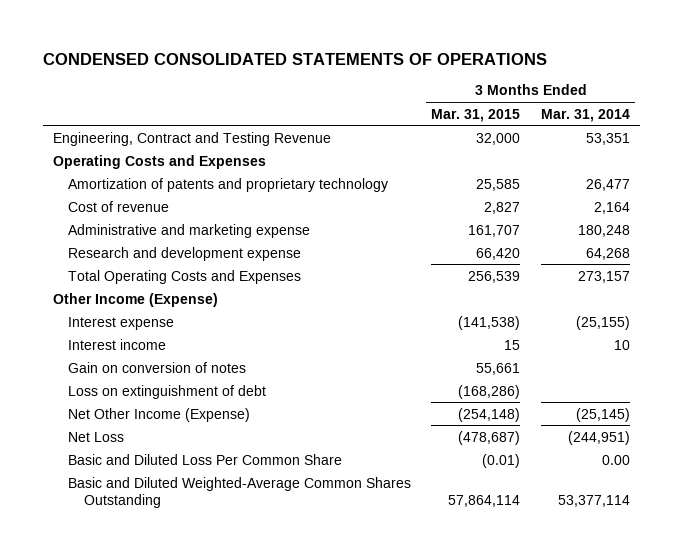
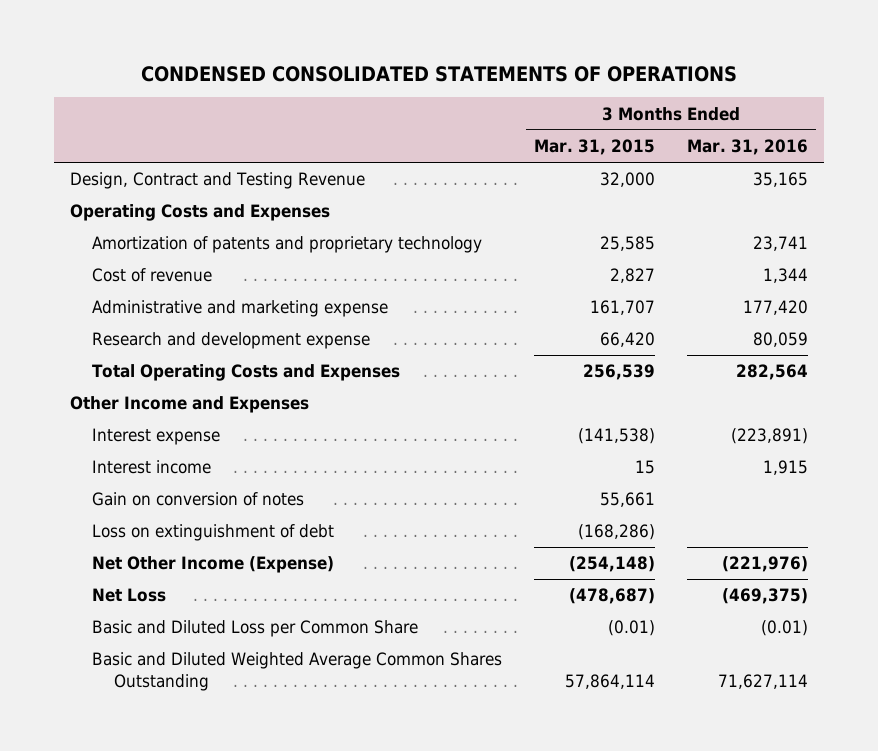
[540,108,630,122] Mar. 31, 2014 -> none
none -> [686,139,808,156] Mar. 31, 2016
[52,131,331,146] Engineering, Contract and Testing Revenue -> [70,172,366,190] Design, Contract and Testing Revenue
[52,292,218,307] Other Income (Expense) -> [70,396,310,414] Other Income and Expenses
[68,453,343,465] Basic and Diluted Loss Per Common Share -> [92,620,419,638] Basic and Diluted Loss per Common Share
[68,476,412,508] Basic and Diluted Weighted-Average Common Shares Outstanding -> [92,652,503,691] Basic and Diluted Weighted Average Common Shares Outstanding

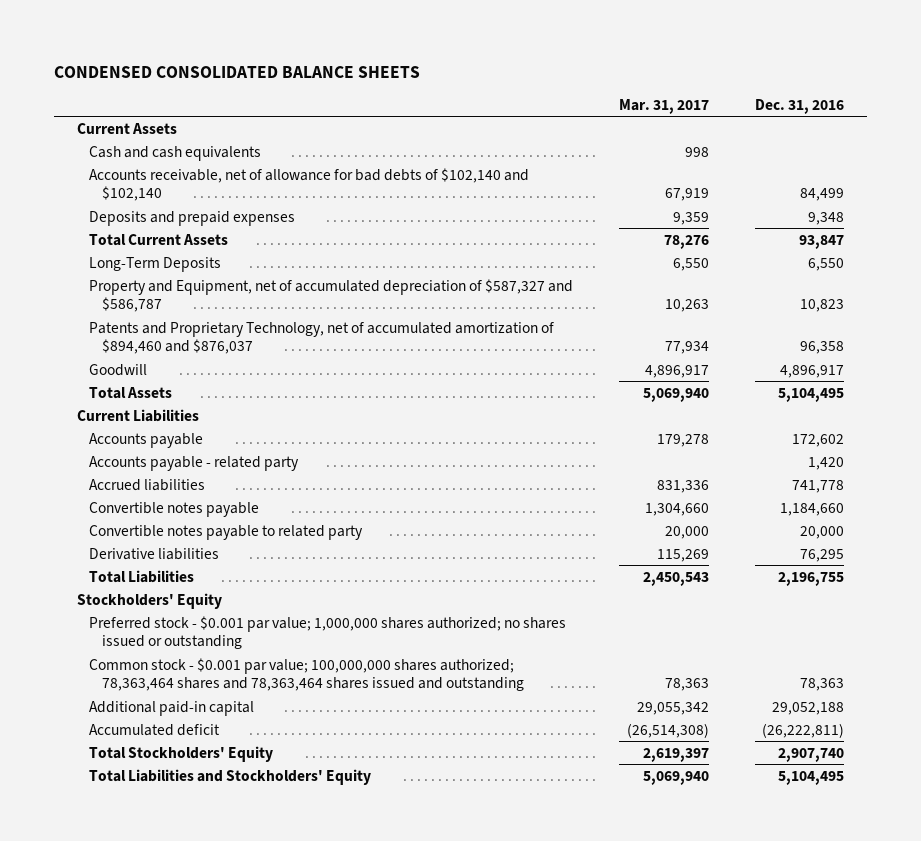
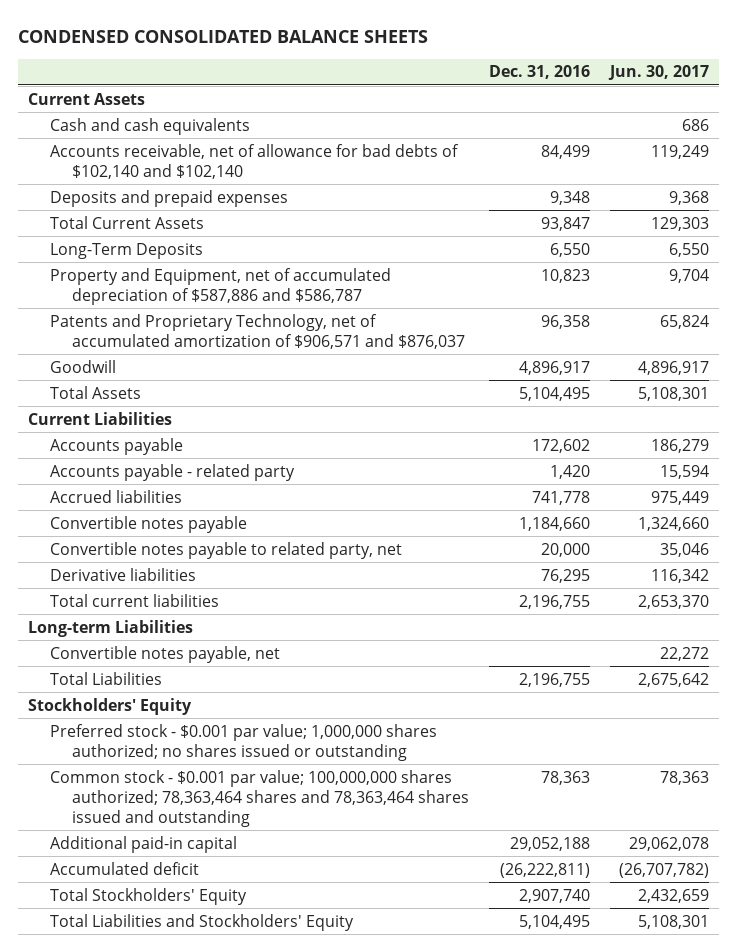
[619,98,710,114] Mar. 31, 2017 -> none
none -> [608,65,710,81] Jun. 30, 2017
[89,278,574,313] Property and Equipment, net of accumulated depreciation of $587,327 and $586,787 -> [50,267,392,305] Property and Equipment, net of accumulated depreciation of $587,886 and $586,787
[89,321,555,355] Patents and Proprietary Technology, net of accumulated amortization of $894,460 and $876,037 -> [50,313,465,349] Patents and Proprietary Technology, net of accumulated amortization of $906,571 and $876,037
[89,524,364,540] Convertible notes payable to related party -> [50,541,403,559] Convertible notes payable to related party, net
none -> [50,593,220,607] Total current liabilities
none -> [28,619,194,637] Long-term Liabilities
none -> [50,645,281,663] Convertible notes payable, net

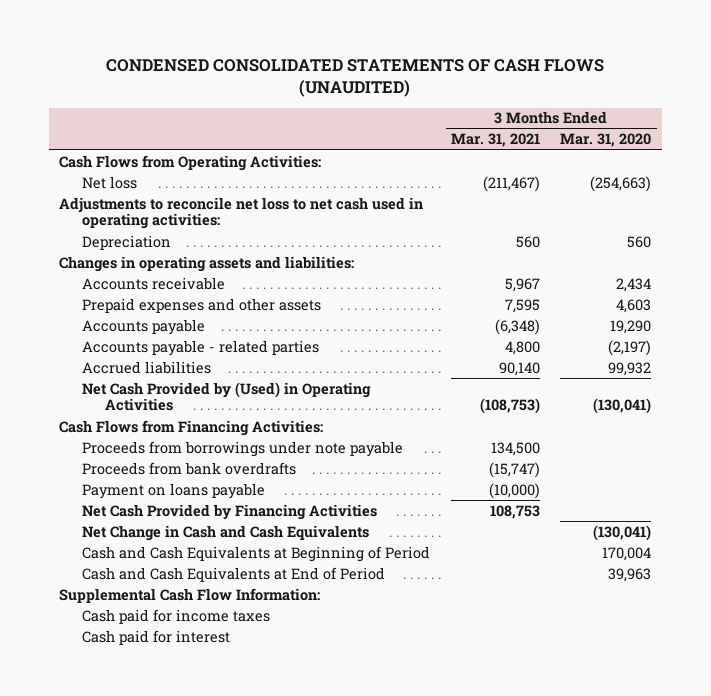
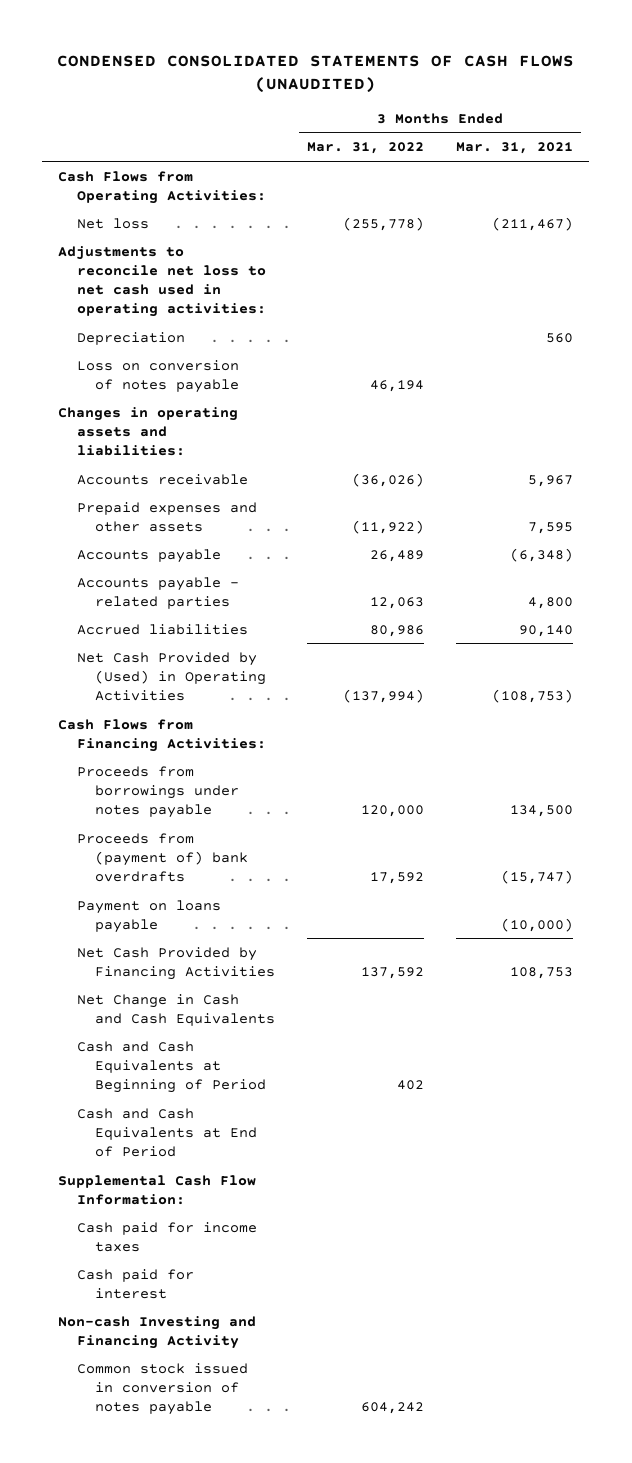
[560,133,652,148] Mar. 31, 2020 -> none
none -> [307,142,425,155] Mar. 31, 2022
none -> [76,359,240,393] Loss on conversion of notes payable
[82,440,404,457] Proceeds from borrowings under note payable -> [76,765,240,818] Proceeds from borrowings under notes payable
[82,461,297,475] Proceeds from bank overdrafts -> [76,832,249,882] Proceeds from (payment of) bank overdrafts
none -> [58,1315,257,1349] Non-cash Investing and Financing Activity
none -> [76,1362,248,1415] Common stock issued in conversion of notes payable

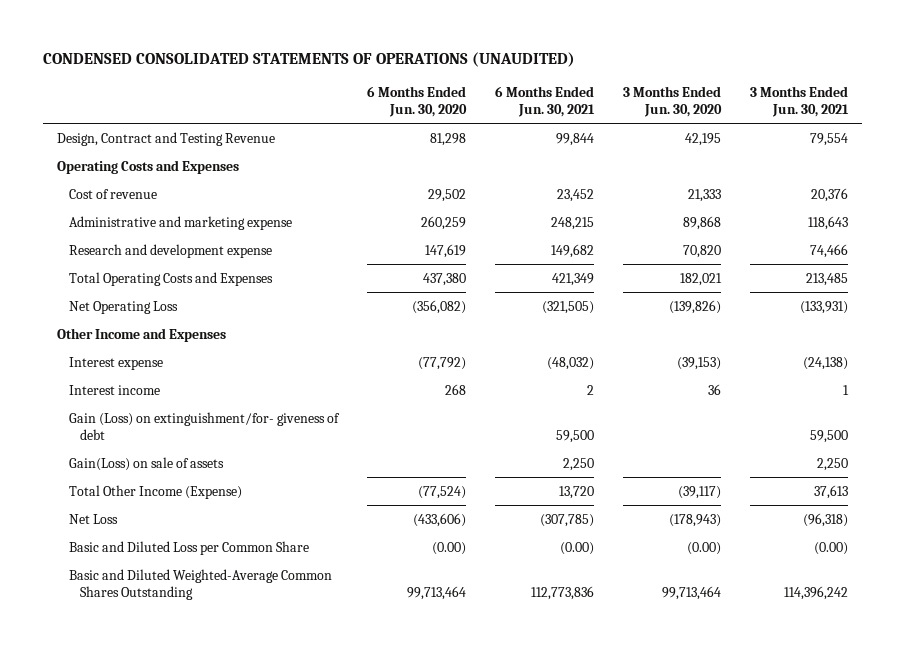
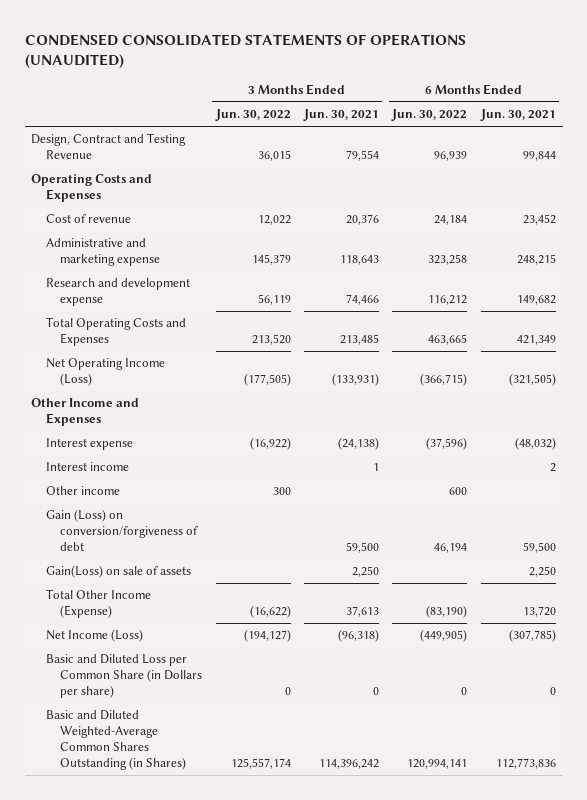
[366,85,467,118] 6 Months Ended Jun. 30, 2020 -> none
[622,85,722,118] 3 Months Ended Jun. 30, 2020 -> none
none -> [214,109,291,122] Jun. 30, 2022
none -> [391,109,468,122] Jun. 30, 2022
[68,300,178,314] Net Operating Loss -> [45,358,165,387] Net Operating Income (Loss)
none -> [45,486,120,496] Other income
[68,411,340,441] Gain (Loss) on extinguishment/for- giveness of debt -> [45,509,199,552] Gain (Loss) on conversion/forgiveness of debt
[68,513,118,524] Net Loss -> [45,629,143,643] Net Income (Loss)
[68,540,309,555] Basic and Diluted Loss per Common Share -> [45,654,203,699] Basic and Diluted Loss per Common Share (in Dollars per share)
[559,541,594,555] (0.00) -> [549,687,556,696] 0
[813,541,848,555] (0.00) -> [373,687,380,696] 0
[68,568,332,601] Basic and Diluted Weighted-Average Common Shares Outstanding -> [45,710,187,771] Basic and Diluted Weighted-Average Common Shares Outstanding (in Shares)

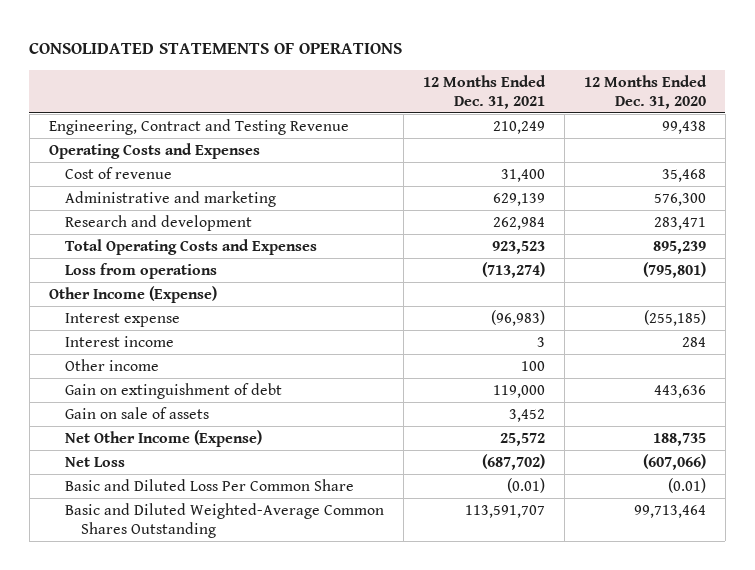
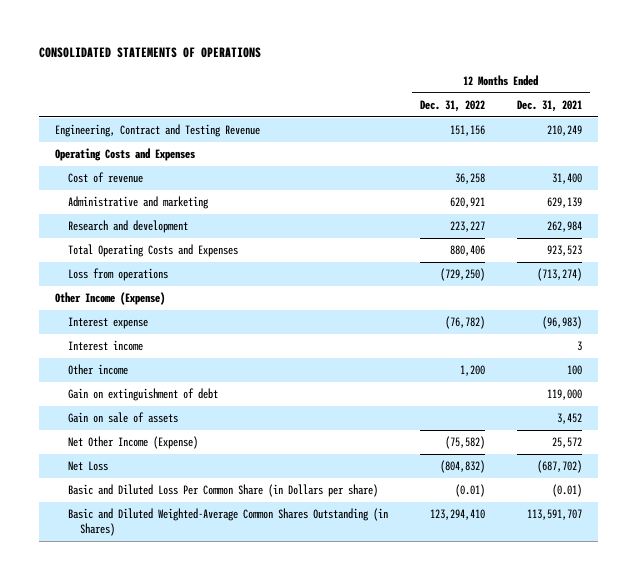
[583,74,707,109] 12 Months Ended Dec. 31, 2020 -> none
none -> [419,99,485,112] Dec. 31, 2022
[65,478,355,491] Basic and Diluted Loss Per Common Share -> [67,484,378,498] Basic and Diluted Loss Per Common Share (in Dollars per share)
[65,502,385,538] Basic and Diluted Weighted-Average Common Shares Outstanding -> [67,508,388,537] Basic and Diluted Weighted-Average Common Shares Outstanding (in Shares)

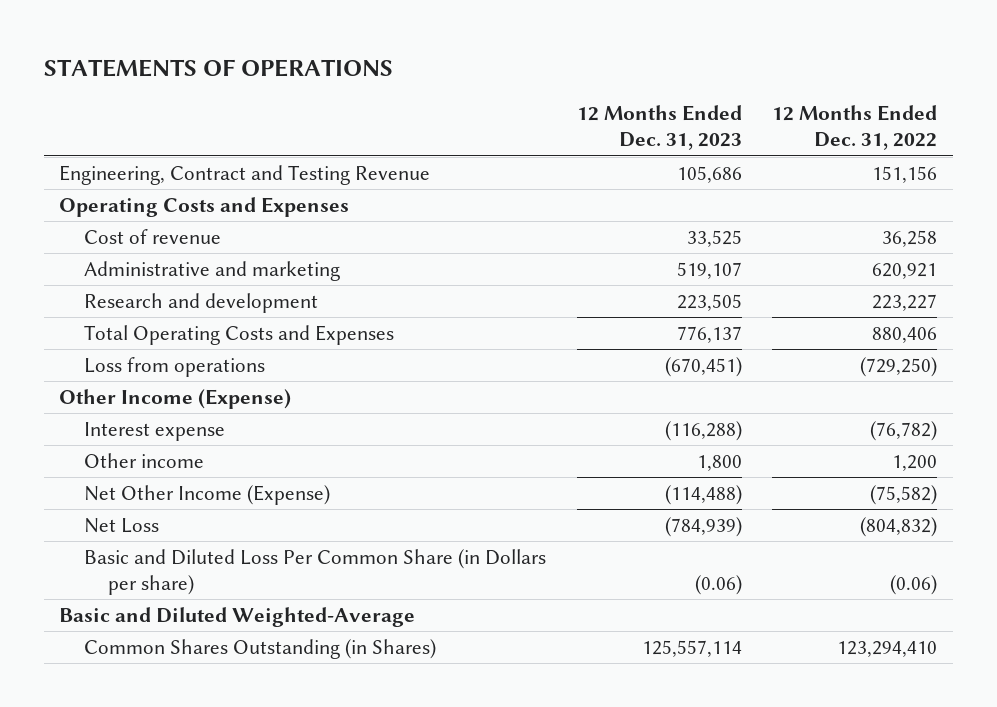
[38,46,261,58] CONSOLIDATED STATEMENTS OF OPERATIONS -> [43,59,393,78] STATEMENTS OF OPERATIONS
[517,99,583,112] Dec. 31, 2021 -> none
none -> [576,105,742,151] 12 Months Ended Dec. 31, 2023
[67,340,143,352] Interest income -> none
[67,388,218,402] Gain on extinguishment of debt -> none
[67,412,178,424] Gain on sale of assets -> none
[454,484,485,498] (0.01) -> [890,574,938,595] (0.06)
none -> [59,606,416,627] Basic and Diluted Weighted-Average
[67,508,388,537] Basic and Diluted Weighted-Average Common Shares Outstanding (in Shares) -> [83,638,436,659] Common Shares Outstanding (in Shares)

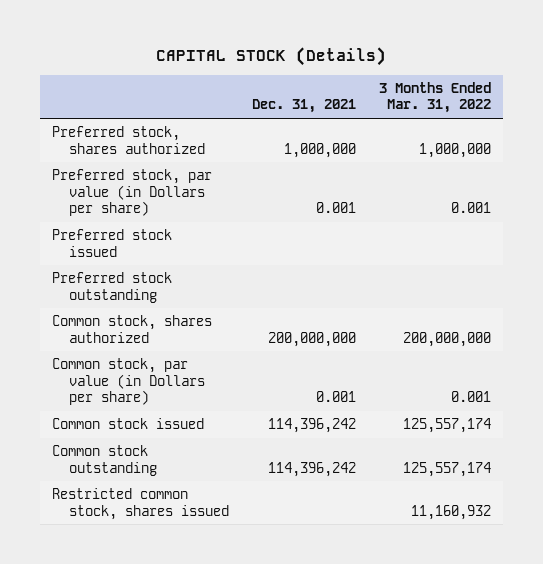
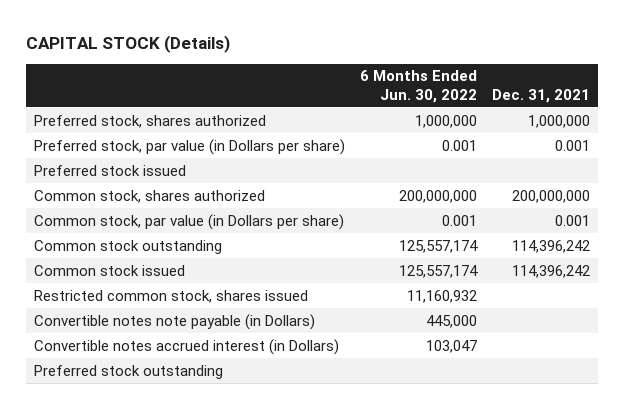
[379,81,492,114] 3 Months Ended Mar. 31, 2022 -> none
none -> [359,70,477,103] 6 Months Ended Jun. 30, 2022
[51,418,204,430] Common stock issued -> [33,264,185,276] Common stock issued
none -> [33,313,315,330] Convertible notes note payable (in Dollars)
none -> [33,338,339,355] Convertible notes accrued interest (in Dollars)
[51,272,172,303] Preferred stock outstanding -> [33,364,223,379] Preferred stock outstanding

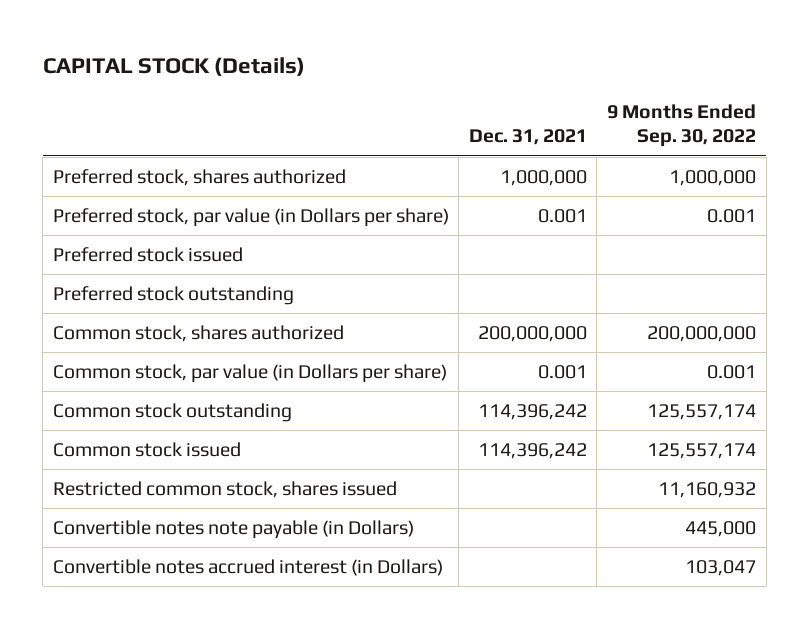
[359,70,477,103] 6 Months Ended Jun. 30, 2022 -> none
none -> [607,103,757,148] 9 Months Ended Sep. 30, 2022
[33,364,223,379] Preferred stock outstanding -> [52,285,294,305] Preferred stock outstanding

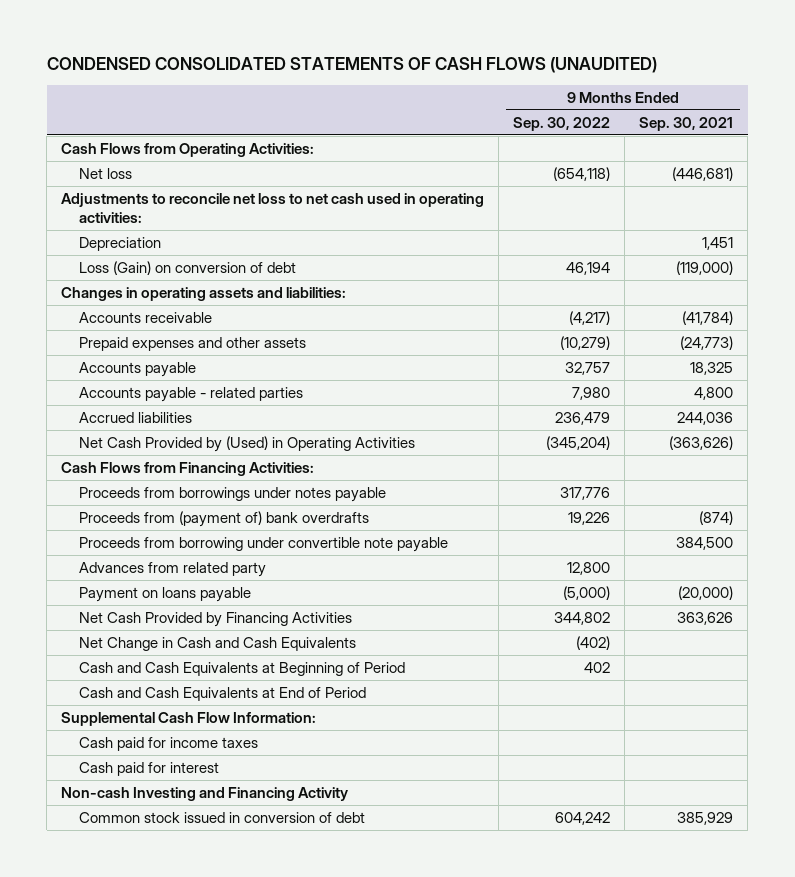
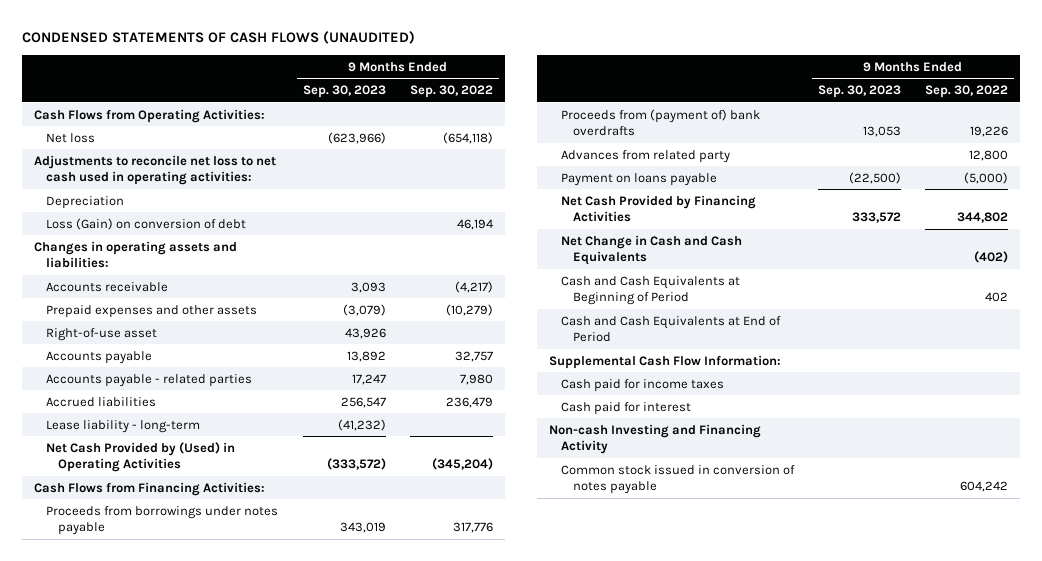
[46,57,657,74] CONDENSED CONSOLIDATED STATEMENTS OF CASH FLOWS (UNAUDITED) -> [22,31,416,45] CONDENSED STATEMENTS OF CASH FLOWS (UNAUDITED)
[639,116,734,131] Sep. 30, 2021 -> none
none -> [303,85,387,99] Sep. 30, 2023
none -> [46,327,158,341] Right-of-use asset
none -> [46,419,201,433] Lease liability - long-term
[78,536,448,552] Proceeds from borrowing under convertible note payable -> none
[78,811,365,823] Common stock issued in conversion of debt -> [561,464,796,495] Common stock issued in conversion of notes payable

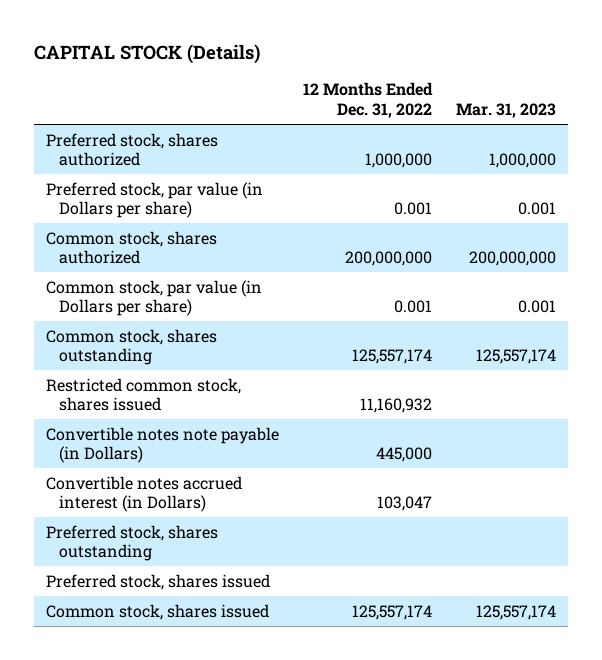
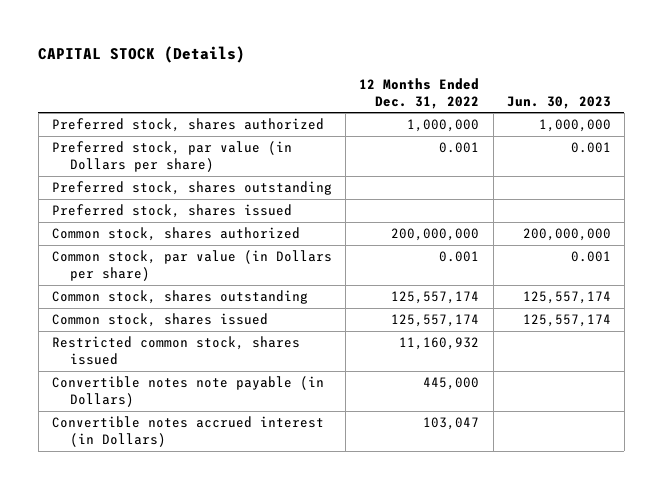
[456,102,557,118] Mar. 31, 2023 -> none
none -> [506,95,611,109] Jun. 30, 2023
[46,524,219,562] Preferred stock, shares outstanding -> [52,181,333,196] Preferred stock, shares outstanding
[46,573,271,590] Preferred stock, shares issued -> [52,204,293,219] Preferred stock, shares issued
[46,603,270,620] Common stock, shares issued -> [52,313,269,328] Common stock, shares issued

